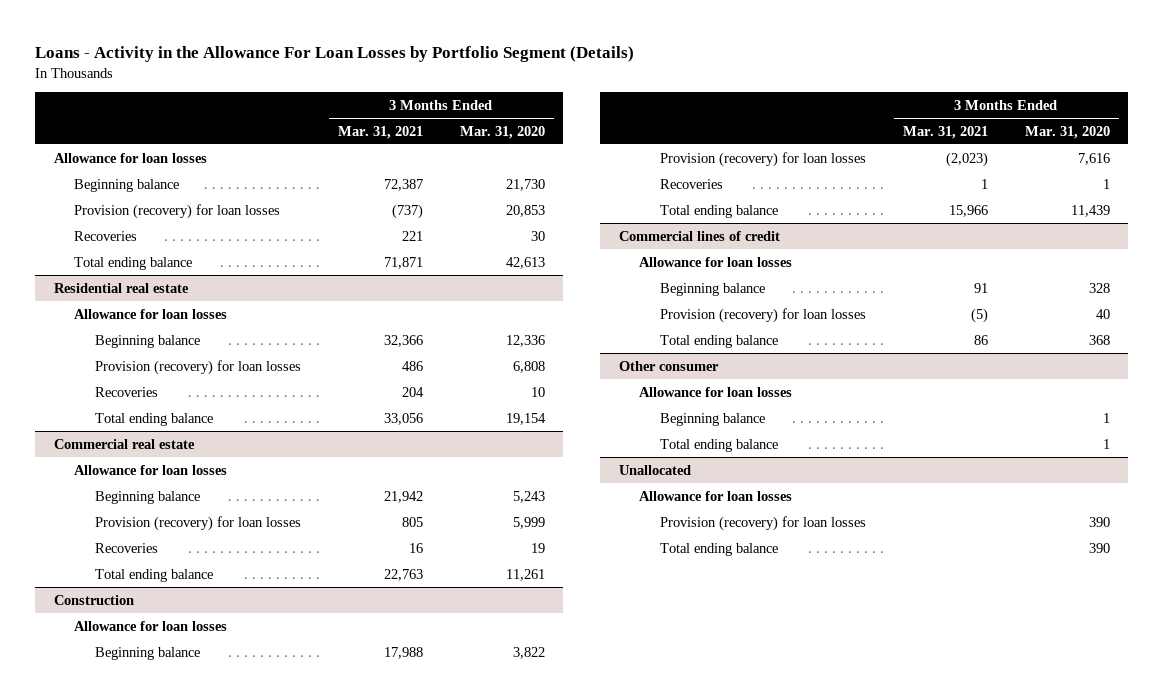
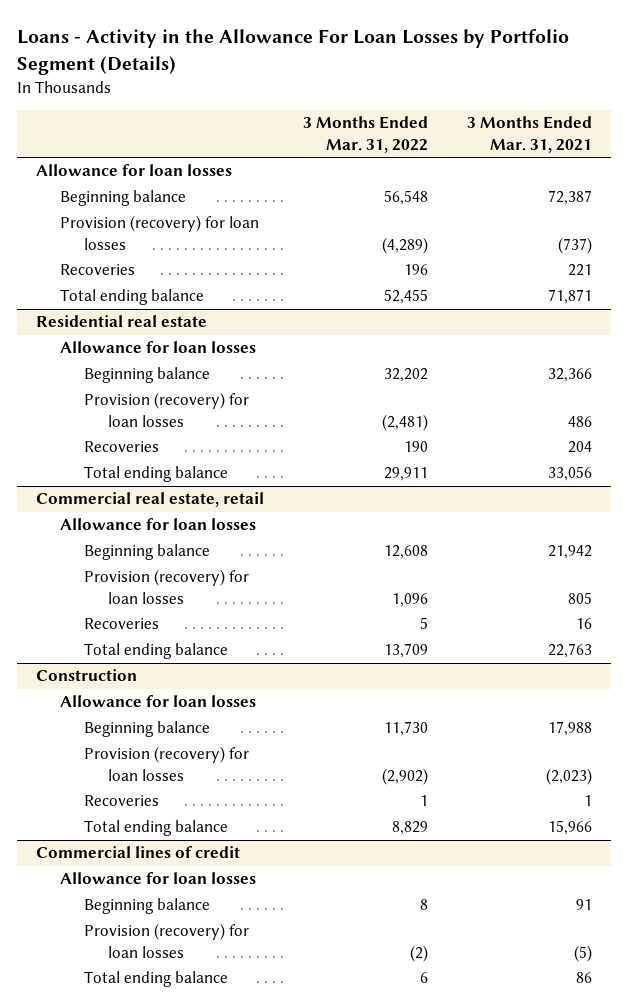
[459,125,545,139] Mar. 31, 2020 -> none
none -> [303,116,429,154] 3 Months Ended Mar. 31, 2022
[53,438,195,449] Commercial real estate -> [36,492,265,508] Commercial real estate, retail
[618,360,719,371] Other consumer -> none
[639,386,793,397] Allowance for loan losses -> none
[659,412,765,426] Beginning balance -> none
[659,438,778,452] Total ending balance -> none
[618,464,691,475] Unallocated -> none
[639,490,793,501] Allowance for loan losses -> none
[659,515,866,531] Provision (recovery) for loan losses -> none
[659,542,778,556] Total ending balance -> none

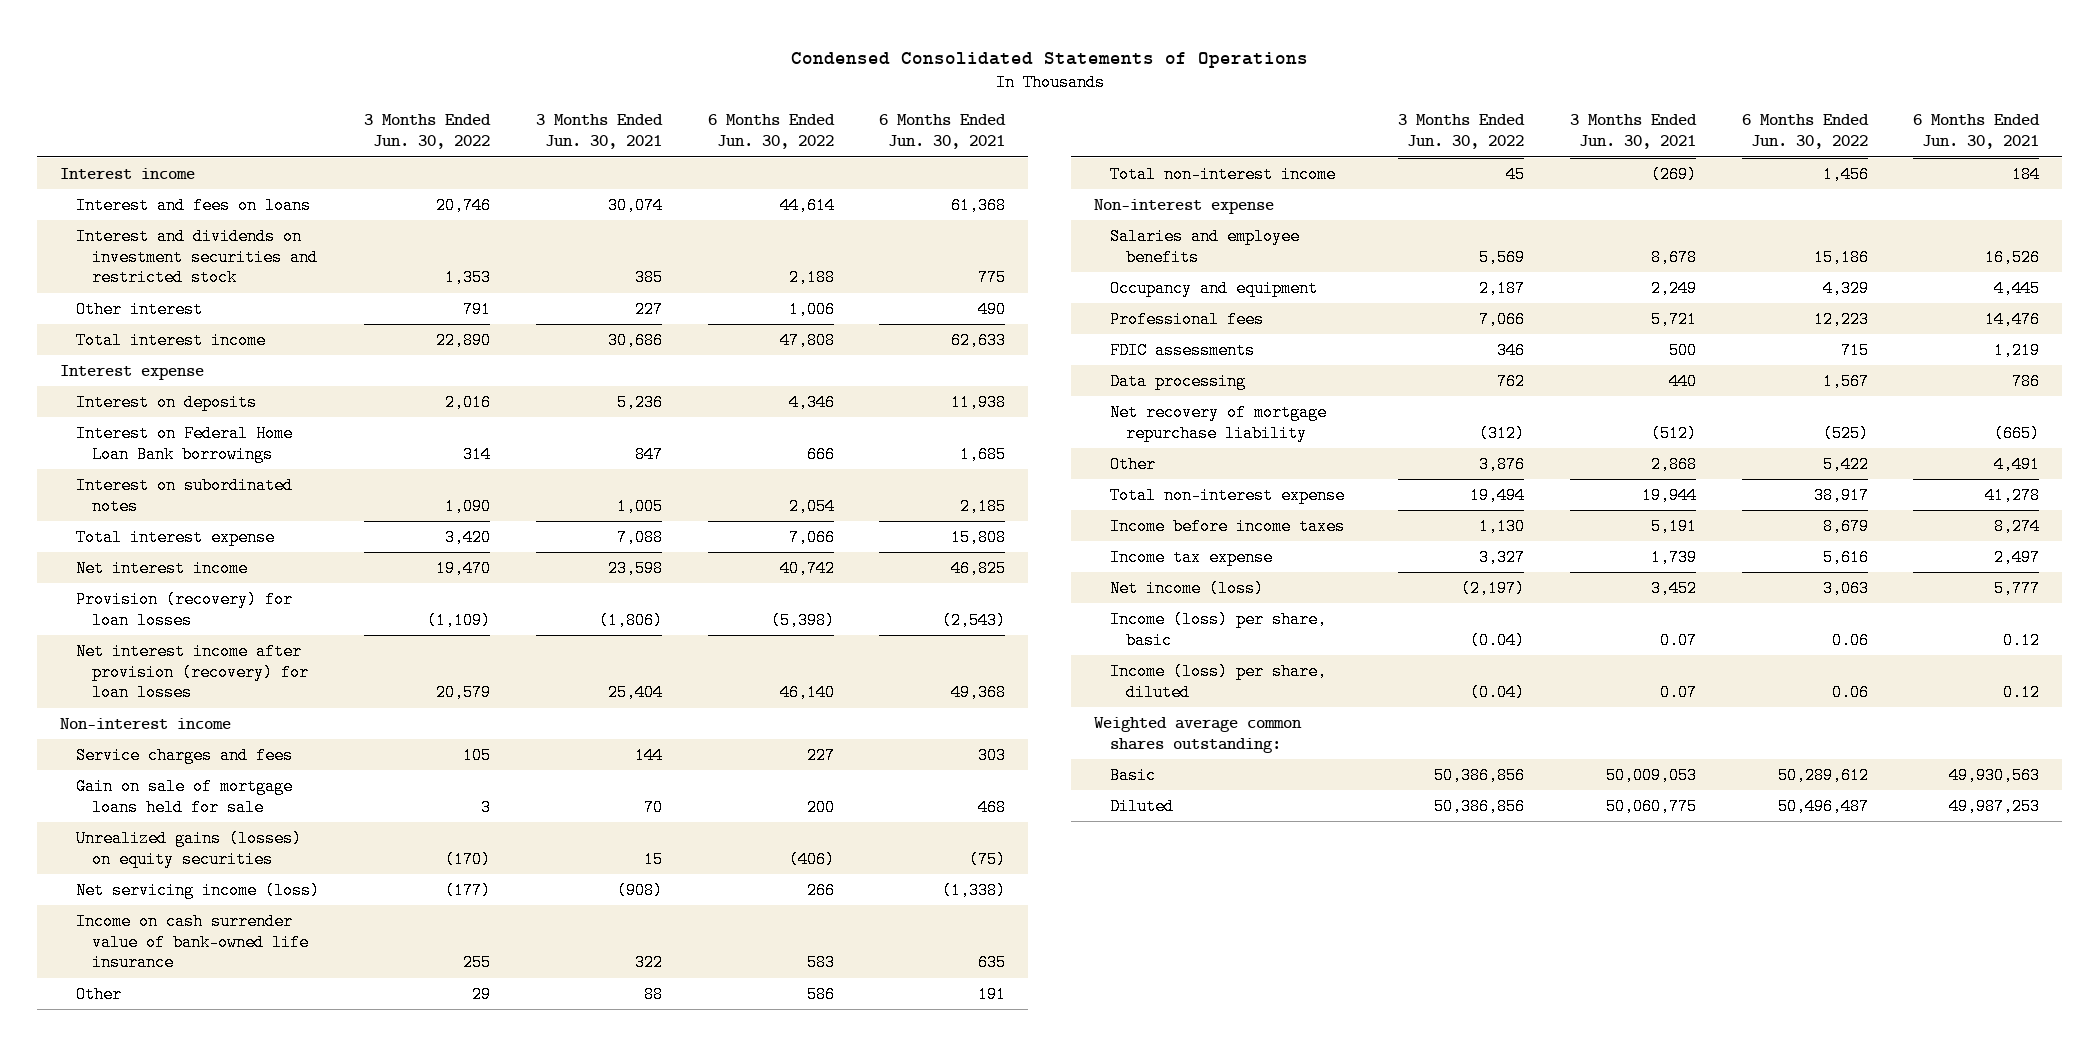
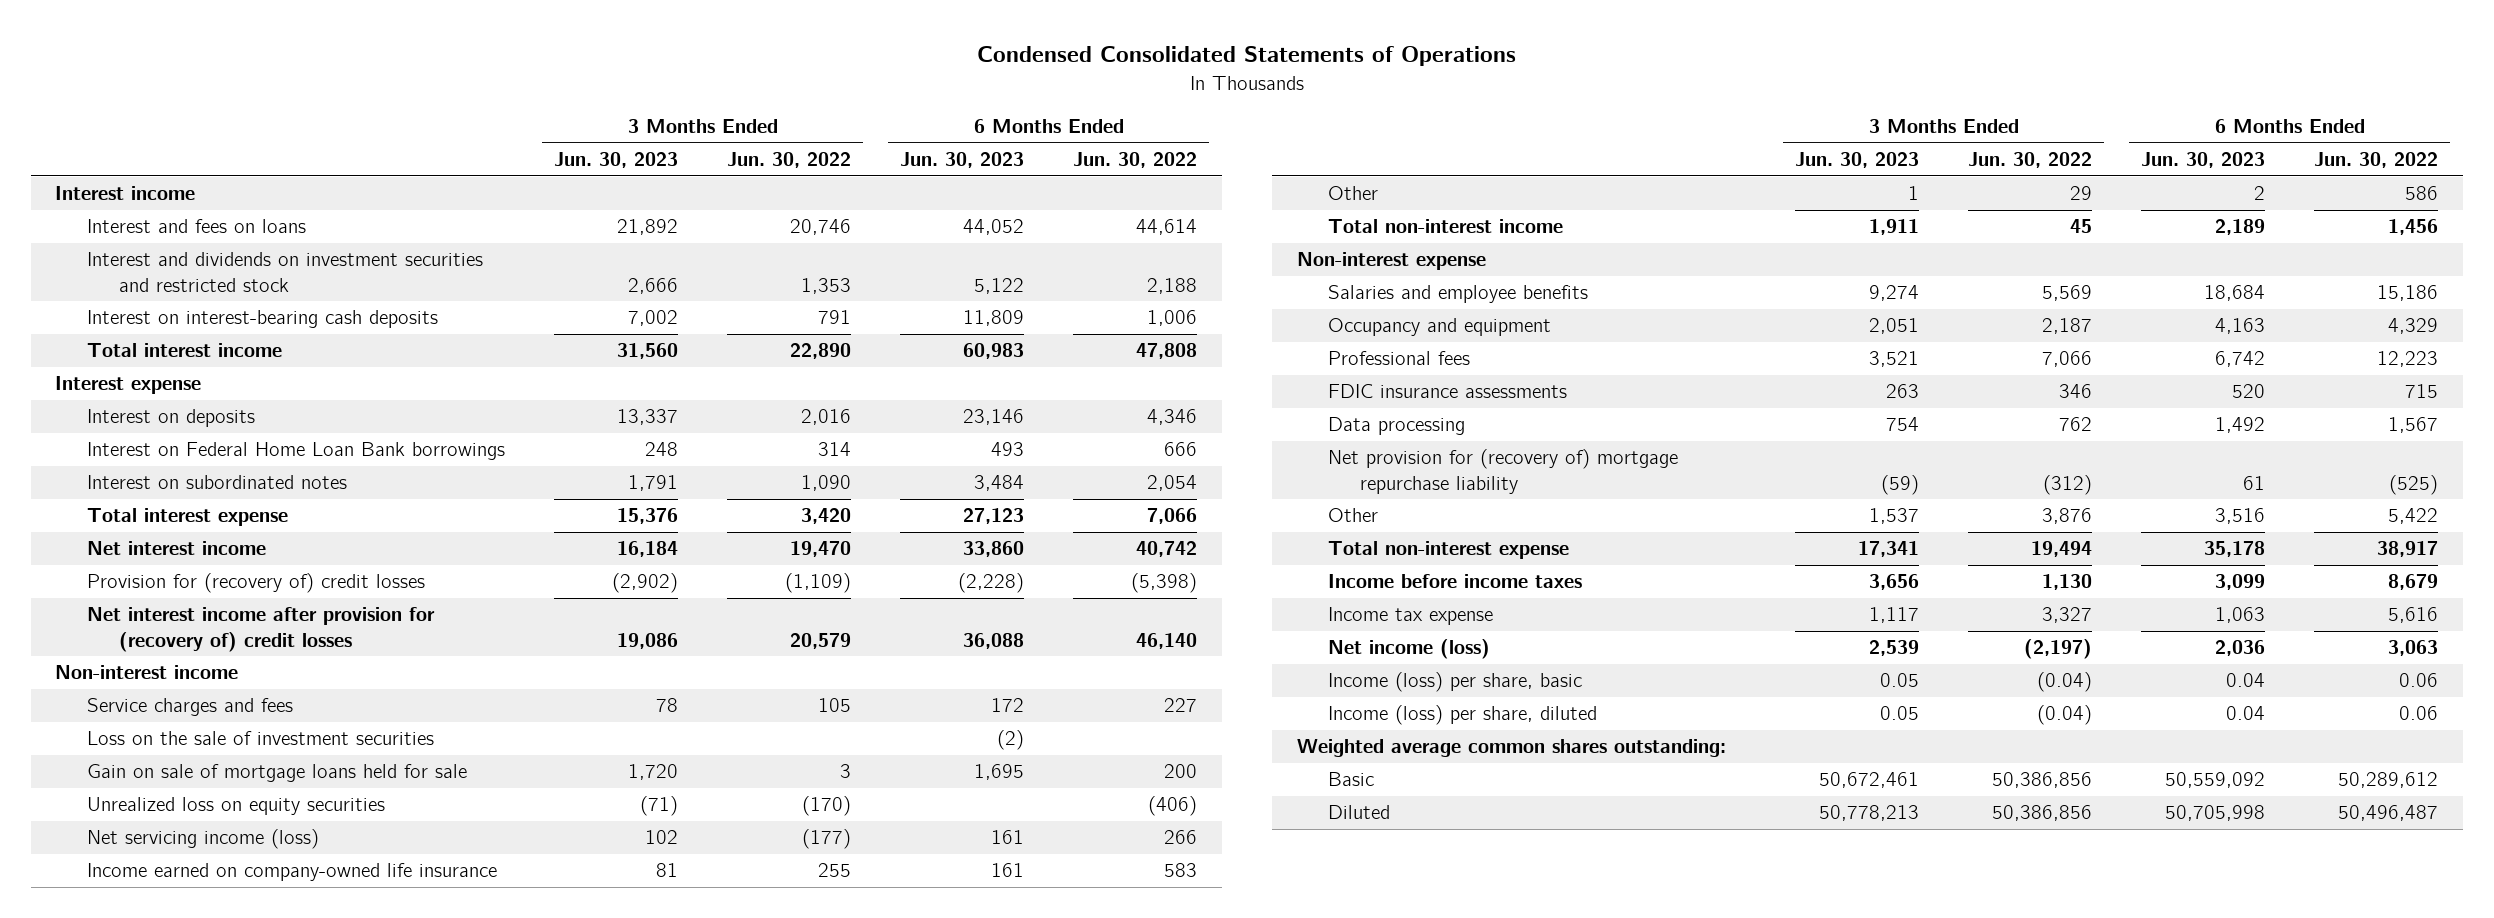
[535,114,663,150] 3 Months Ended Jun. 30, 2021 -> none
[879,114,1007,150] 6 Months Ended Jun. 30, 2021 -> none
none -> [554,152,679,169] Jun. 30, 2023
none -> [900,152,1025,169] Jun. 30, 2023
[75,300,203,318] Other interest -> [87,310,439,329] Interest on interest-bearing cash deposits
[75,590,293,629] Provision (recovery) for loan losses -> [87,573,426,594] Provision for (recovery of) credit losses
[75,642,309,702] Net interest income after provision (recovery) for loan losses -> [87,607,436,652] Net interest income after provision for (recovery of) credit losses
none -> [87,731,435,746] Loss on the sale of investment securities
[75,829,302,868] Unrealized gains (losses) on equity securities -> [87,797,386,816] Unrealized loss on equity securities
[75,912,309,972] Income on cash surrender value of bank-owned life insurance -> [87,863,498,882] Income earned on company-owned life insurance
[1109,341,1255,359] FDIC assessments -> [1328,384,1568,399] FDIC insurance assessments
[1109,403,1327,442] Net recovery of mortgage repurchase liability -> [1328,449,1679,494] Net provision for (recovery of) mortgage repurchase liability

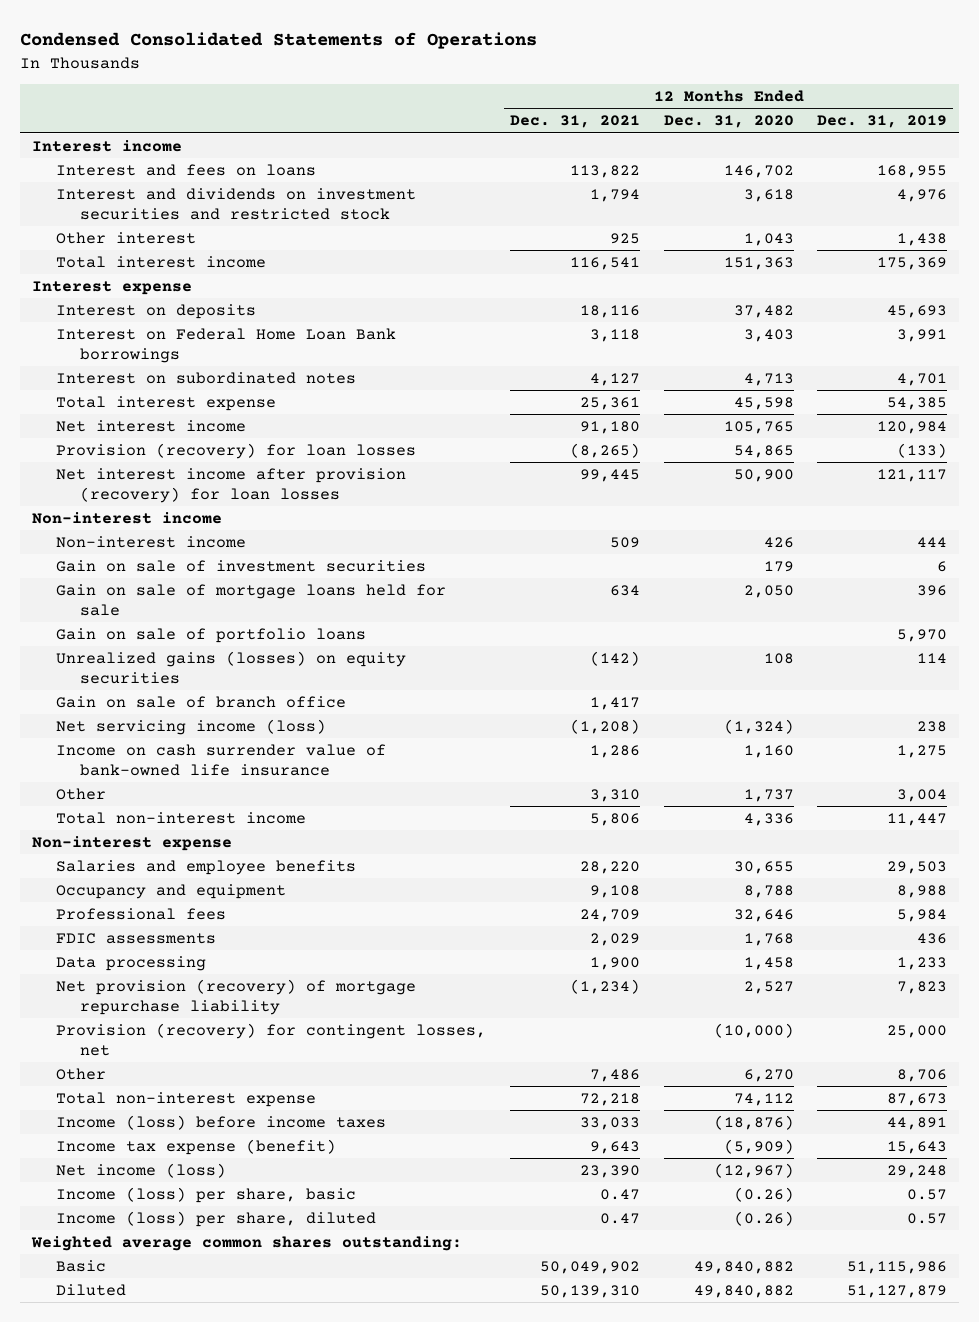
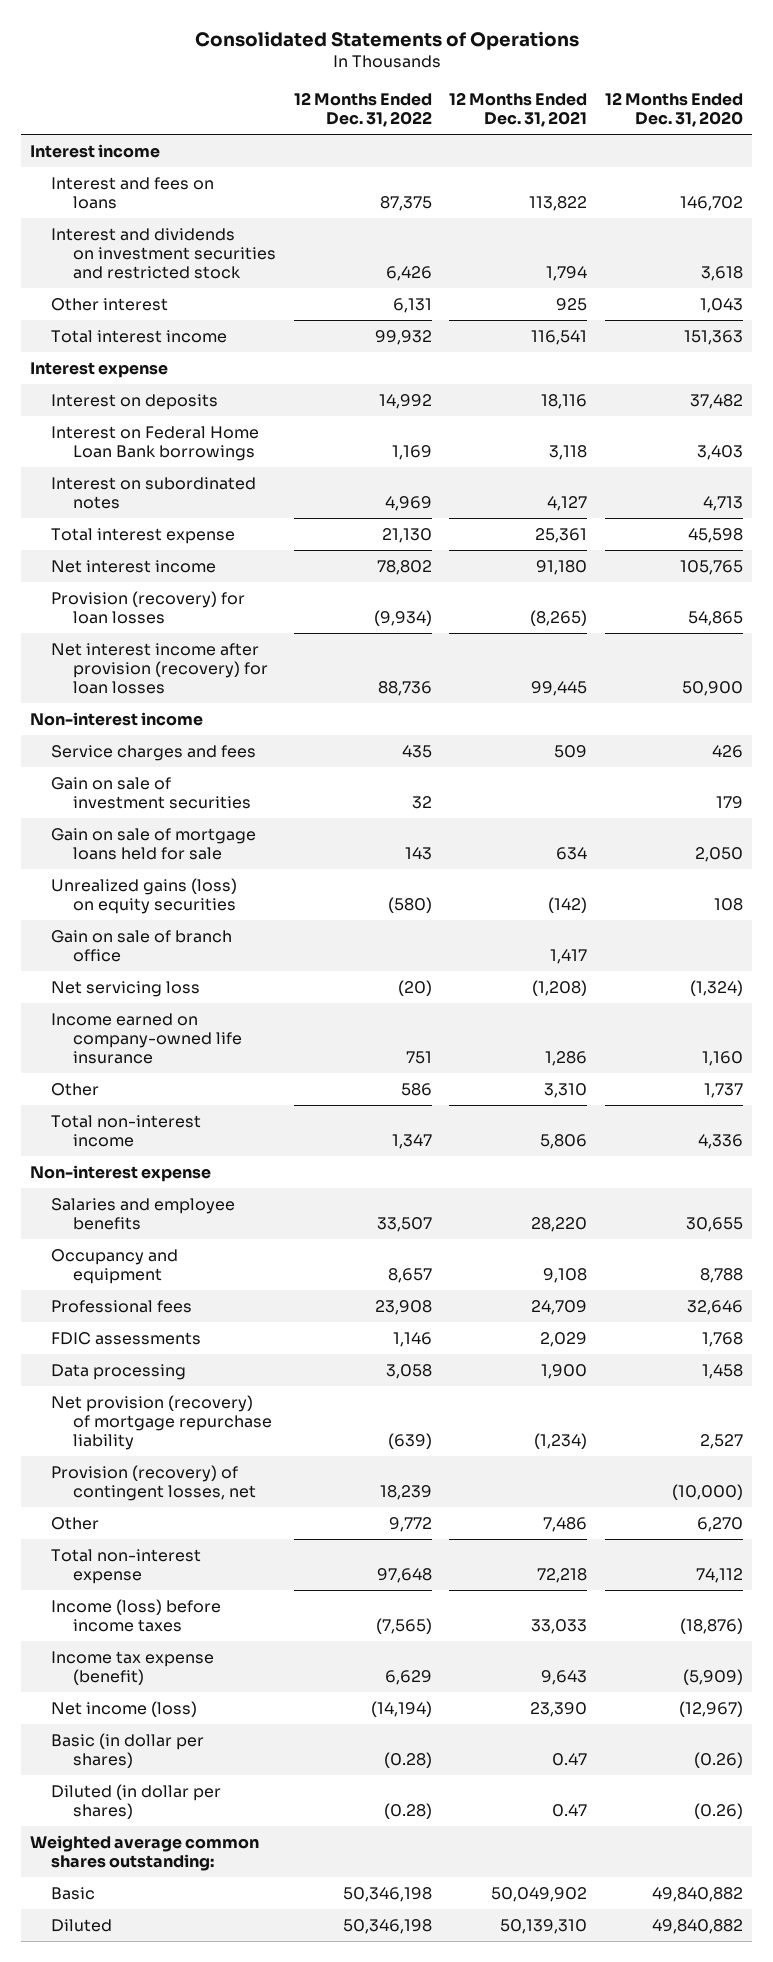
[19,32,537,50] Condensed Consolidated Statements of Operations -> [194,30,579,50] Consolidated Statements of Operations
[817,115,948,129] Dec. 31, 2019 -> none
none -> [293,91,432,128] 12 Months Ended Dec. 31, 2022
[55,535,246,548] Non-interest income -> [51,744,257,761] Service charges and fees
[55,627,366,643] Gain on sale of portfolio loans -> none
[55,650,406,684] Unrealized gains (losses) on equity securities -> [51,877,238,914] Unrealized gains (loss) on equity securities
[55,718,326,735] Net servicing income (loss) -> [51,980,201,997] Net servicing loss
[55,743,386,776] Income on cash surrender value of bank-owned life insurance -> [51,1012,242,1065] Income earned on company-owned life insurance
[55,1022,486,1056] Provision (recovery) for contingent losses, net -> [51,1464,256,1501] Provision (recovery) of contingent losses, net
[55,1186,356,1203] Income (loss) per share, basic -> [51,1732,205,1768] Basic (in dollar per shares)
[55,1210,376,1227] Income (loss) per share, diluted -> [51,1783,222,1819] Diluted (in dollar per shares)

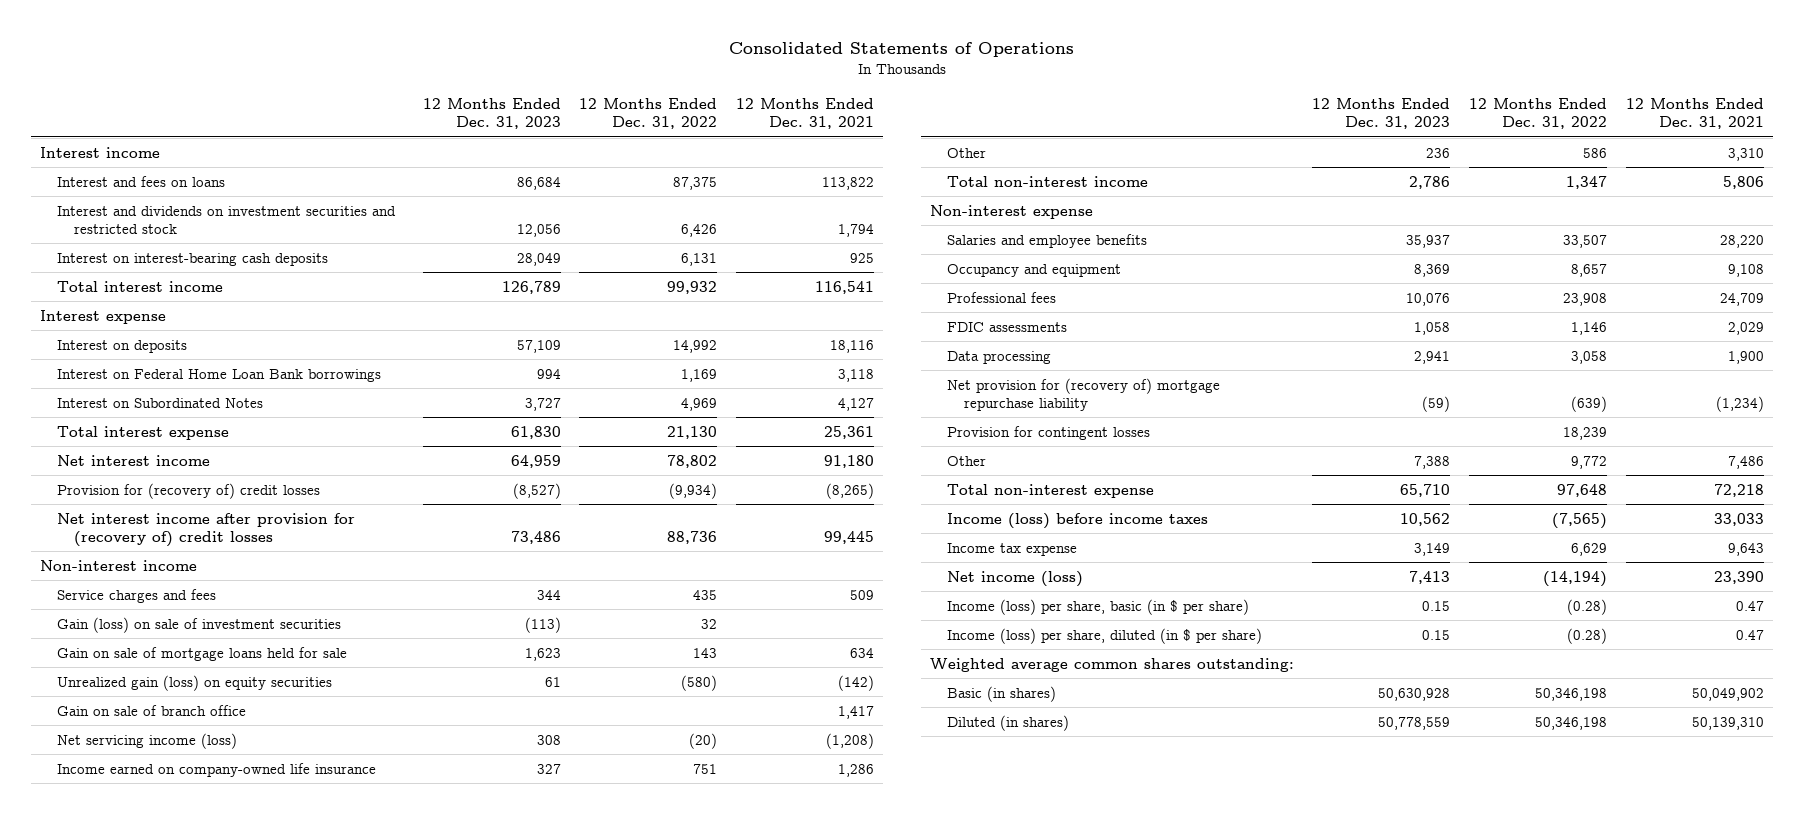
[605,91,744,128] 12 Months Ended Dec. 31, 2020 -> none
none -> [422,97,561,130] 12 Months Ended Dec. 31, 2023
[51,297,169,311] Other interest -> [56,252,328,266] Interest on interest-bearing cash deposits
[51,476,257,509] Interest on subordinated notes -> [56,397,263,408] Interest on Subordinated Notes
[51,590,246,624] Provision (recovery) for loan losses -> [56,482,320,499] Provision for (recovery of) credit losses
[51,642,268,695] Net interest income after provision (recovery) for loan losses -> [56,512,355,548] Net interest income after provision for (recovery of) credit losses
[51,776,251,809] Gain on sale of investment securities -> [56,616,341,633] Gain (loss) on sale of investment securities
[51,877,238,914] Unrealized gains (loss) on equity securities -> [56,674,332,691] Unrealized gain (loss) on equity securities
[51,980,201,997] Net servicing loss -> [56,732,237,749] Net servicing income (loss)
[51,1394,272,1451] Net provision (recovery) of mortgage repurchase liability -> [946,377,1220,412] Net provision for (recovery of) mortgage repurchase liability
[51,1464,256,1501] Provision (recovery) of contingent losses, net -> [946,425,1150,440] Provision for contingent losses
[51,1650,215,1685] Income tax expense (benefit) -> [946,542,1077,556] Income tax expense
[51,1732,205,1768] Basic (in dollar per shares) -> [946,598,1249,615] Income (loss) per share, basic (in $ per share)
[51,1783,222,1819] Diluted (in dollar per shares) -> [946,627,1262,644] Income (loss) per share, diluted (in $ per share)
[51,1886,96,1900] Basic -> [946,685,1056,702] Basic (in shares)
[51,1918,113,1932] Diluted -> [946,714,1069,731] Diluted (in shares)

